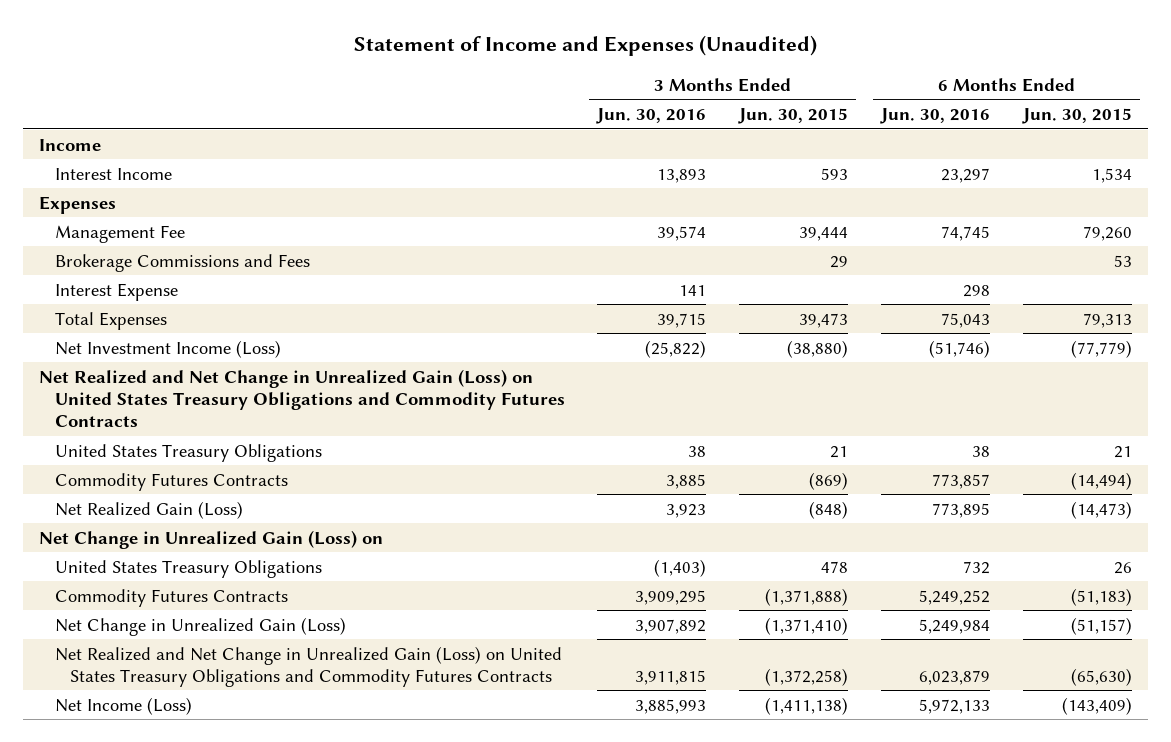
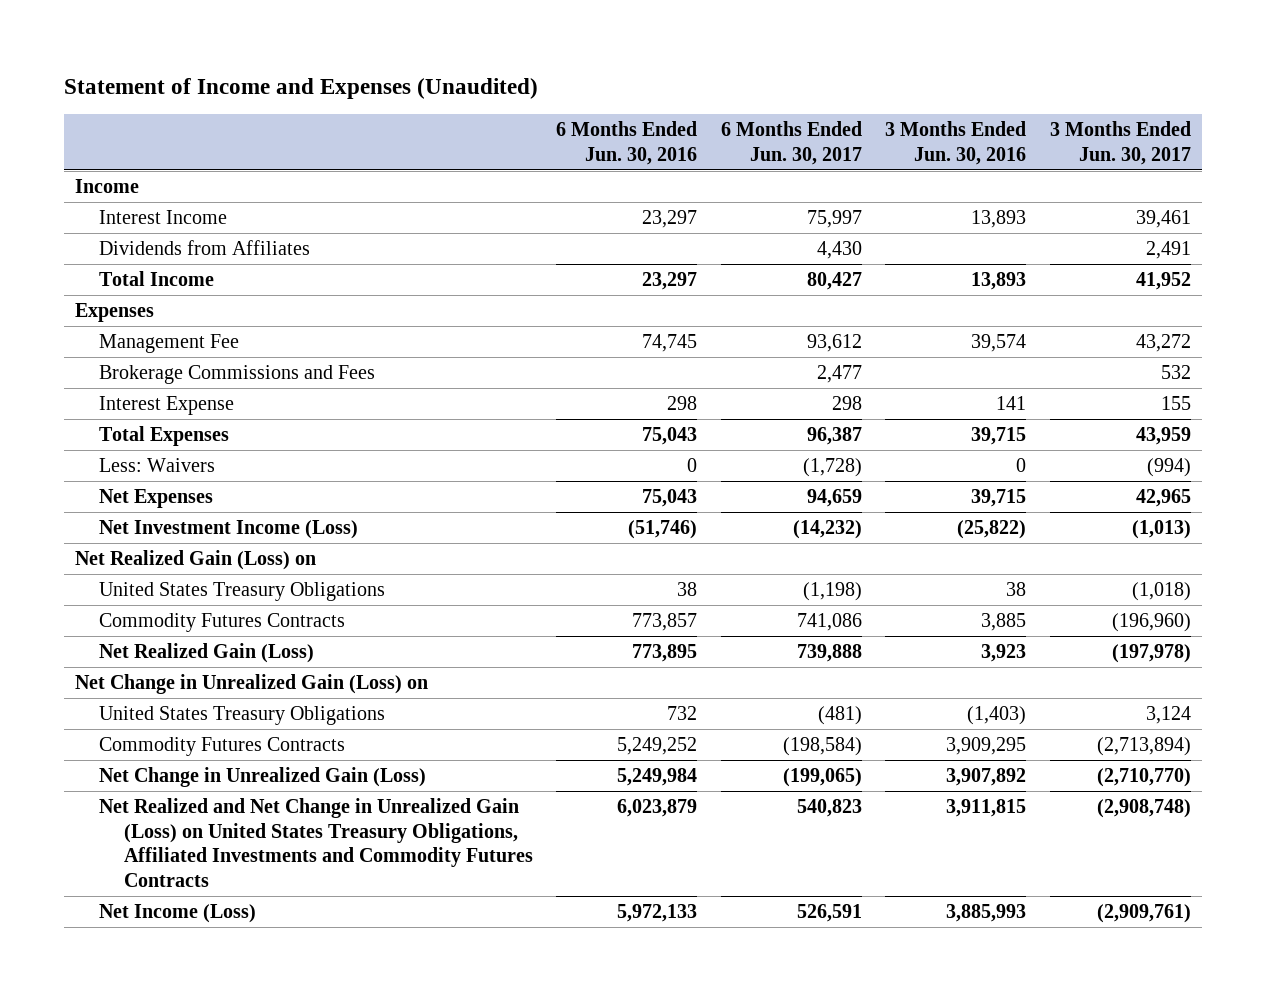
[738,108,849,125] Jun. 30, 2015 -> none
[1021,108,1132,125] Jun. 30, 2015 -> none
none -> [720,120,862,165] 6 Months Ended Jun. 30, 2017
none -> [1049,120,1191,165] 3 Months Ended Jun. 30, 2017
none -> [99,239,311,255] Dividends from Affiliates
none -> [99,270,215,286] Total Income
none -> [99,457,216,472] Less: Waivers
none -> [99,488,214,508] Net Expenses
[39,368,565,427] Net Realized and Net Change in Unrealized Gain (Loss) on United States Treasury Obligations and Commodity Futures Contracts -> none
none -> [75,549,317,570] Net Realized Gain (Loss) on
[54,645,562,687] Net Realized and Net Change in Unrealized Gain (Loss) on United States Treasury Obligations and Commodity Futures Contracts -> [99,797,533,887] Net Realized and Net Change in Unrealized Gain (Loss) on United States Treasury Obligations, Affiliated Investments and Commodity Futures Contracts

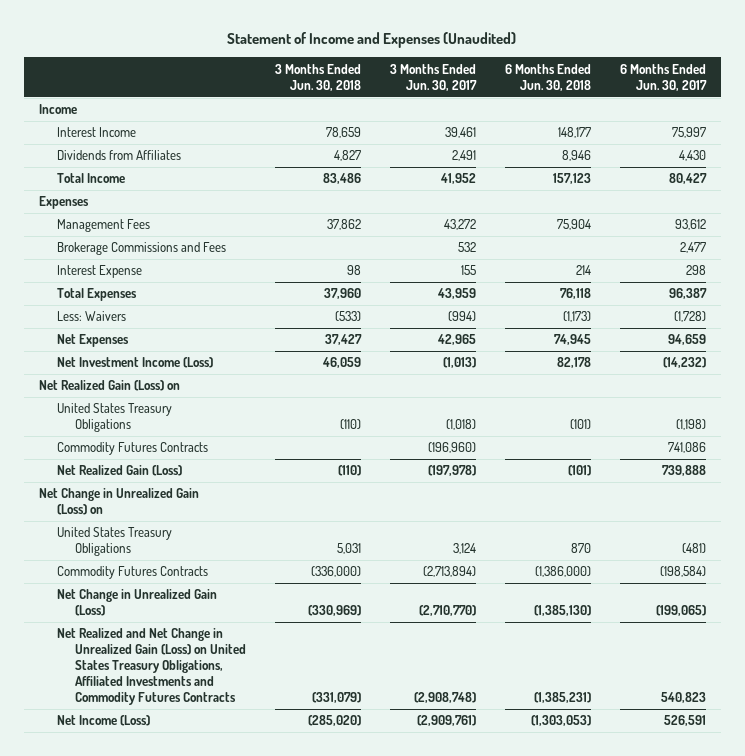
[556,120,698,165] 6 Months Ended Jun. 30, 2016 -> none
[885,120,1027,165] 3 Months Ended Jun. 30, 2016 -> none
none -> [274,63,361,91] 3 Months Ended Jun. 30, 2018
none -> [505,63,592,91] 6 Months Ended Jun. 30, 2018
[99,333,240,353] Management Fee -> [56,219,150,233] Management Fees

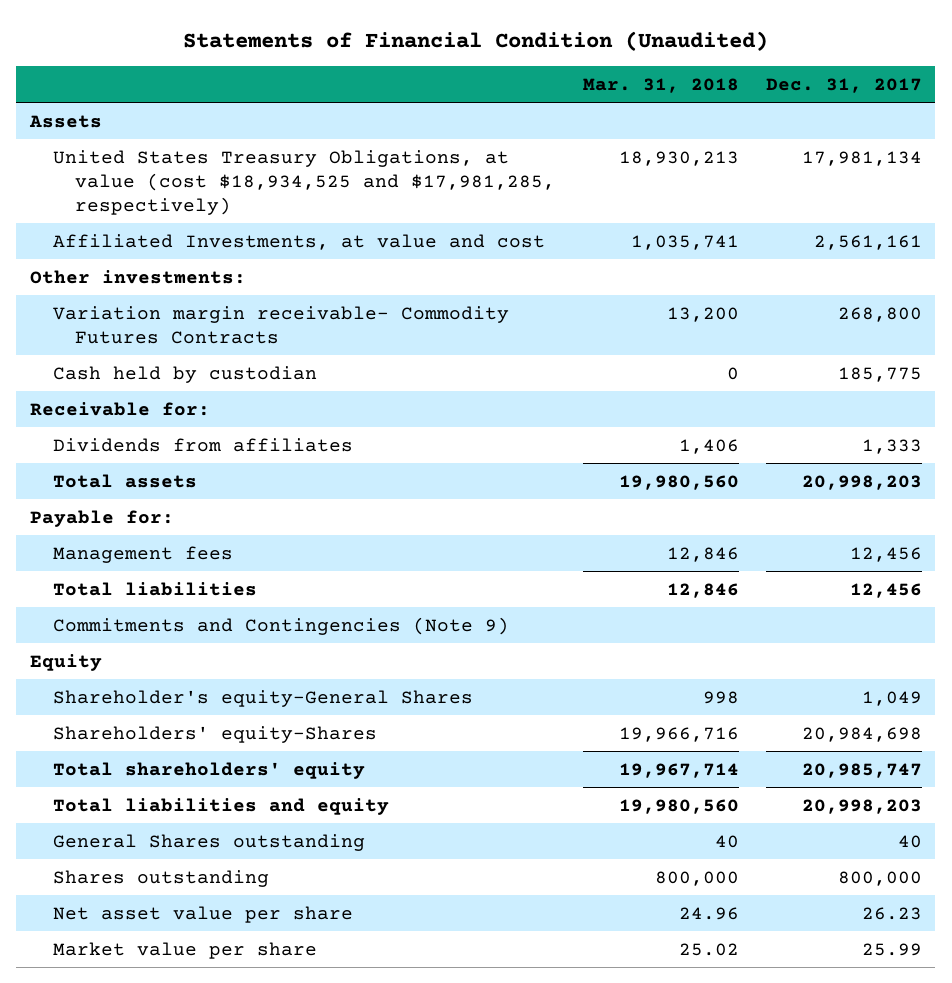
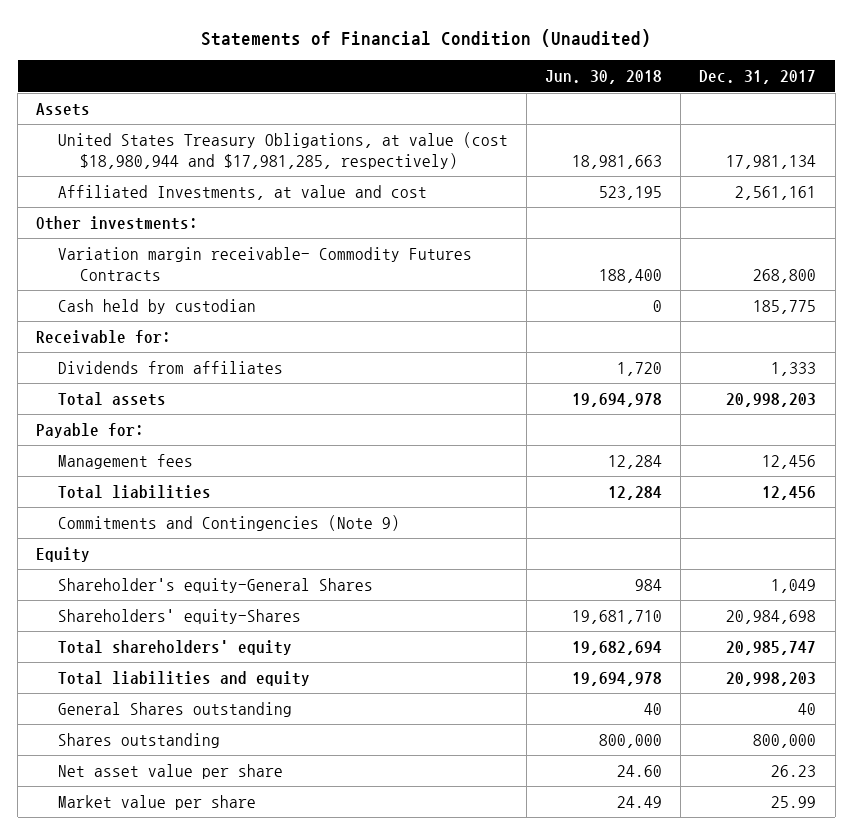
[582,78,739,94] Mar. 31, 2018 -> none
none -> [545,70,663,85] Jun. 30, 2018
[52,149,556,215] United States Treasury Obligations, at value (cost $18,934,525 and $17,981,285, respectively) -> [58,132,509,169] United States Treasury Obligations, at value (cost $18,980,944 and $17,981,285, respectively)

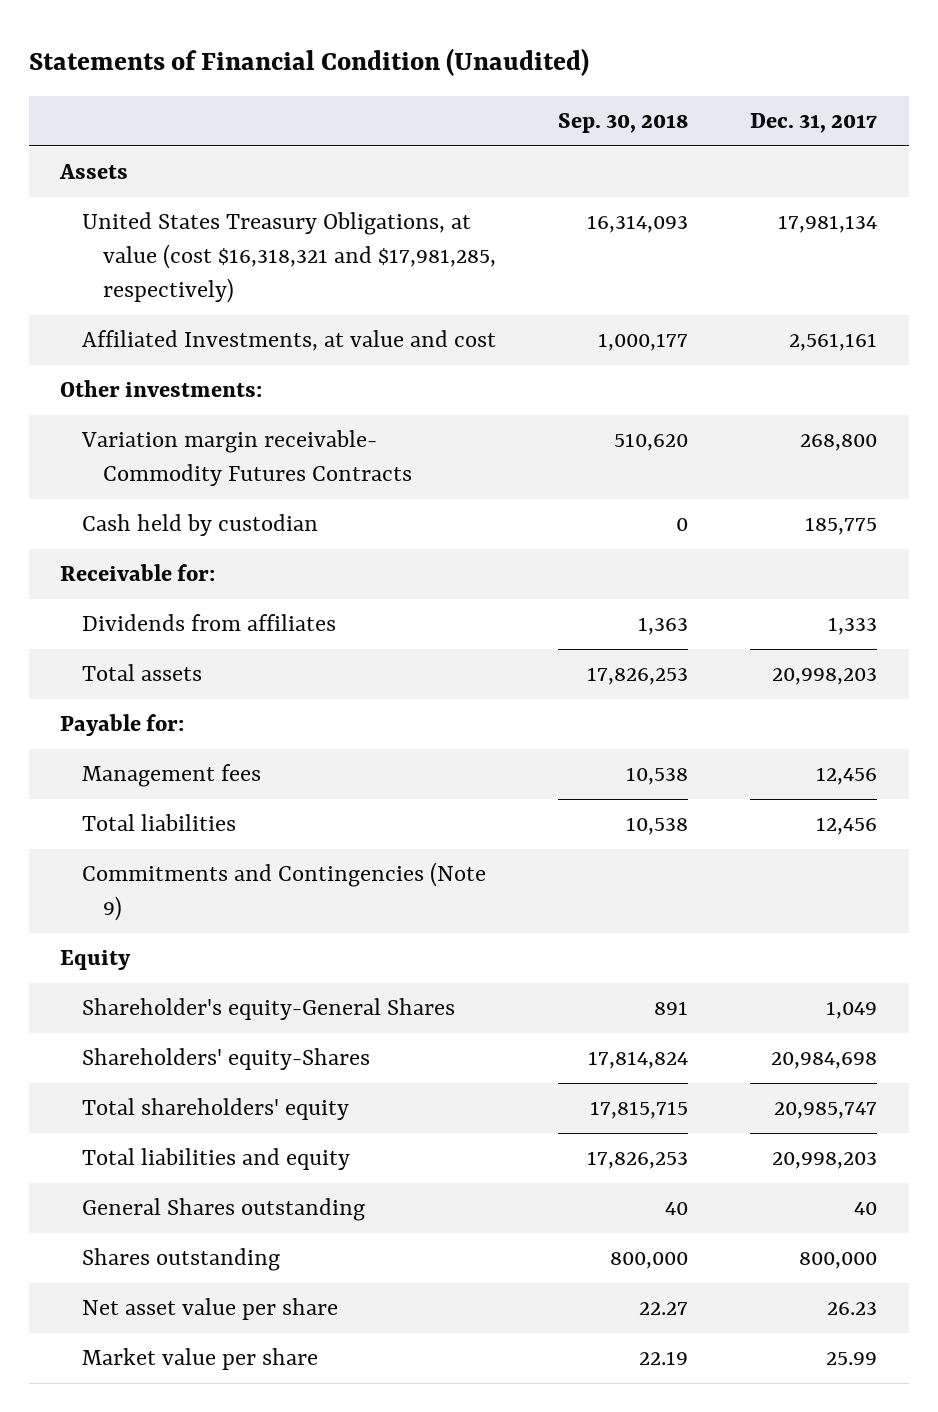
[545,70,663,85] Jun. 30, 2018 -> none
none -> [558,113,689,134] Sep. 30, 2018
[58,132,509,169] United States Treasury Obligations, at value (cost $18,980,944 and $17,981,285, respectively) -> [81,212,496,304] United States Treasury Obligations, at value (cost $16,318,321 and $17,981,285, respectively)

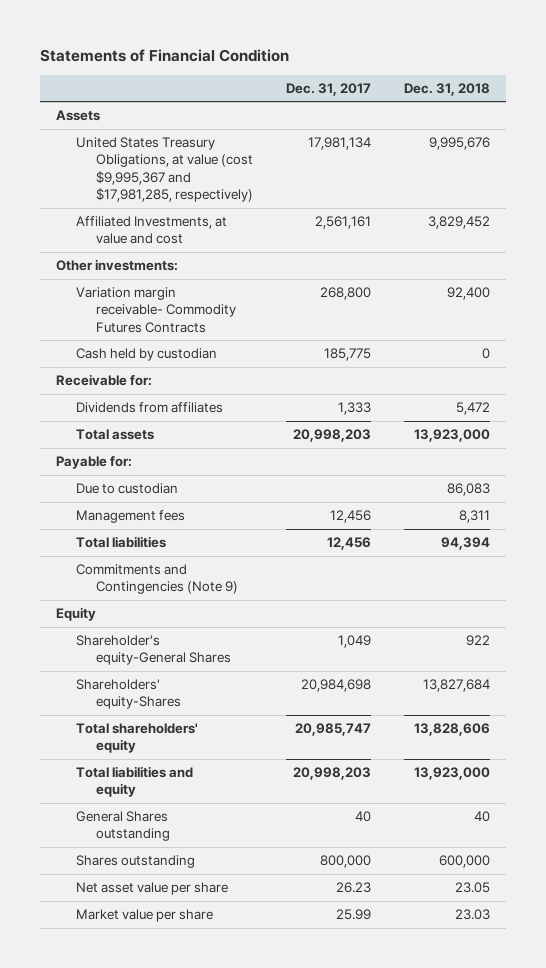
[29,47,590,76] Statements of Financial Condition (Unaudited) -> [39,48,289,62] Statements of Financial Condition
[558,113,689,134] Sep. 30, 2018 -> none
none -> [403,82,490,96] Dec. 31, 2018
[81,212,496,304] United States Treasury Obligations, at value (cost $16,318,321 and $17,981,285, respectively) -> [76,137,254,203] United States Treasury Obligations, at value (cost $9,995,367 and $17,981,285, respectively)
none -> [76,483,179,495] Due to custodian

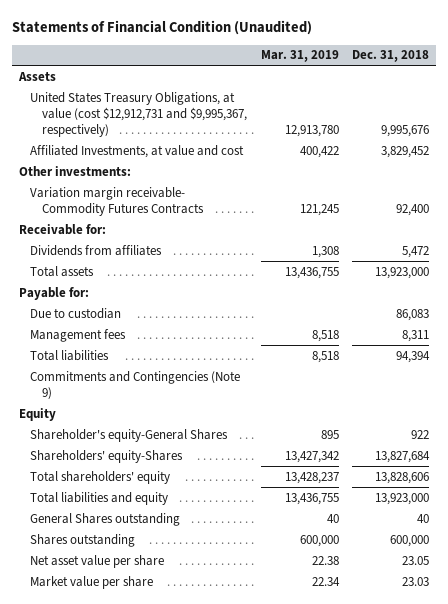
[39,48,289,62] Statements of Financial Condition -> [12,19,313,35] Statements of Financial Condition (Unaudited)
[285,82,371,96] Dec. 31, 2017 -> none
none -> [260,50,339,63] Mar. 31, 2019
[76,137,254,203] United States Treasury Obligations, at value (cost $9,995,367 and $17,981,285, respectively) -> [30,91,248,138] United States Treasury Obligations, at value (cost $12,912,731 and $9,995,367, respectively)
[76,348,218,362] Cash held by custodian -> none

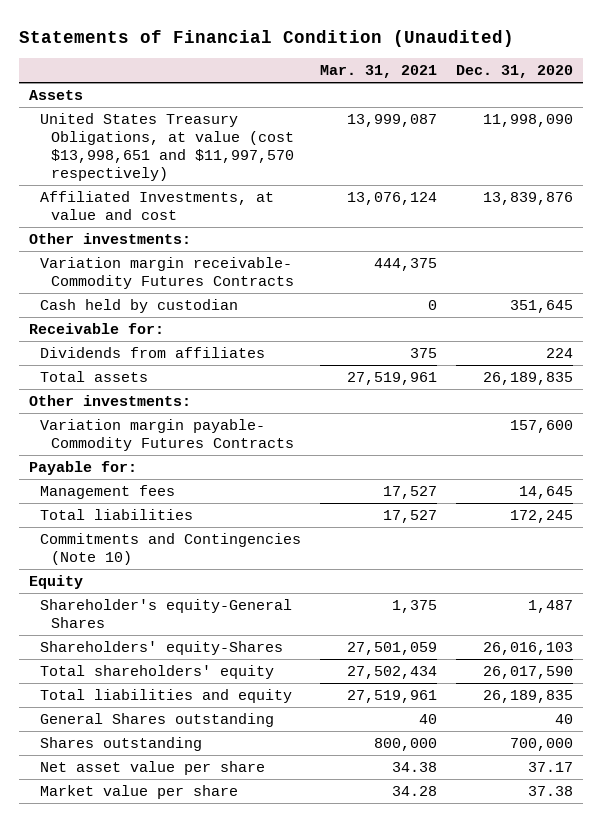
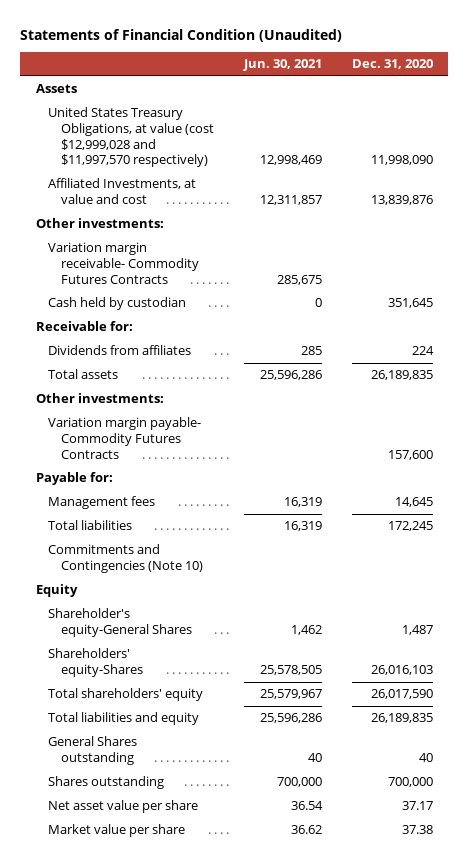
[320,65,438,79] Mar. 31, 2021 -> none
none -> [243,59,323,72] Jun. 30, 2021
[39,113,294,182] United States Treasury Obligations, at value (cost $13,998,651 and $11,997,570 respectively) -> [48,107,214,168] United States Treasury Obligations, at value (cost $12,999,028 and $11,997,570 respectively)

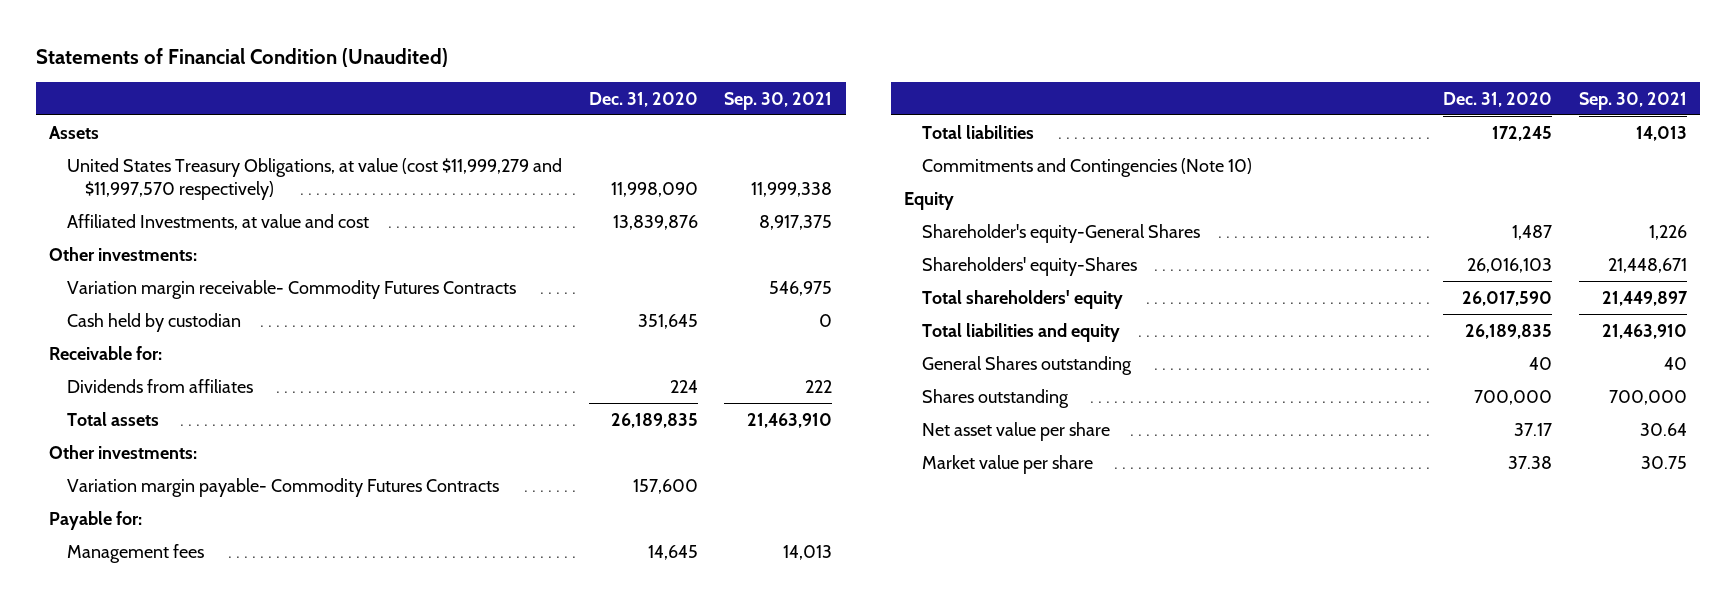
[243,59,323,72] Jun. 30, 2021 -> none
none -> [724,91,833,110] Sep. 30, 2021
[48,107,214,168] United States Treasury Obligations, at value (cost $12,999,028 and $11,997,570 respectively) -> [67,157,563,200] United States Treasury Obligations, at value (cost $11,999,279 and $11,997,570 respectively)

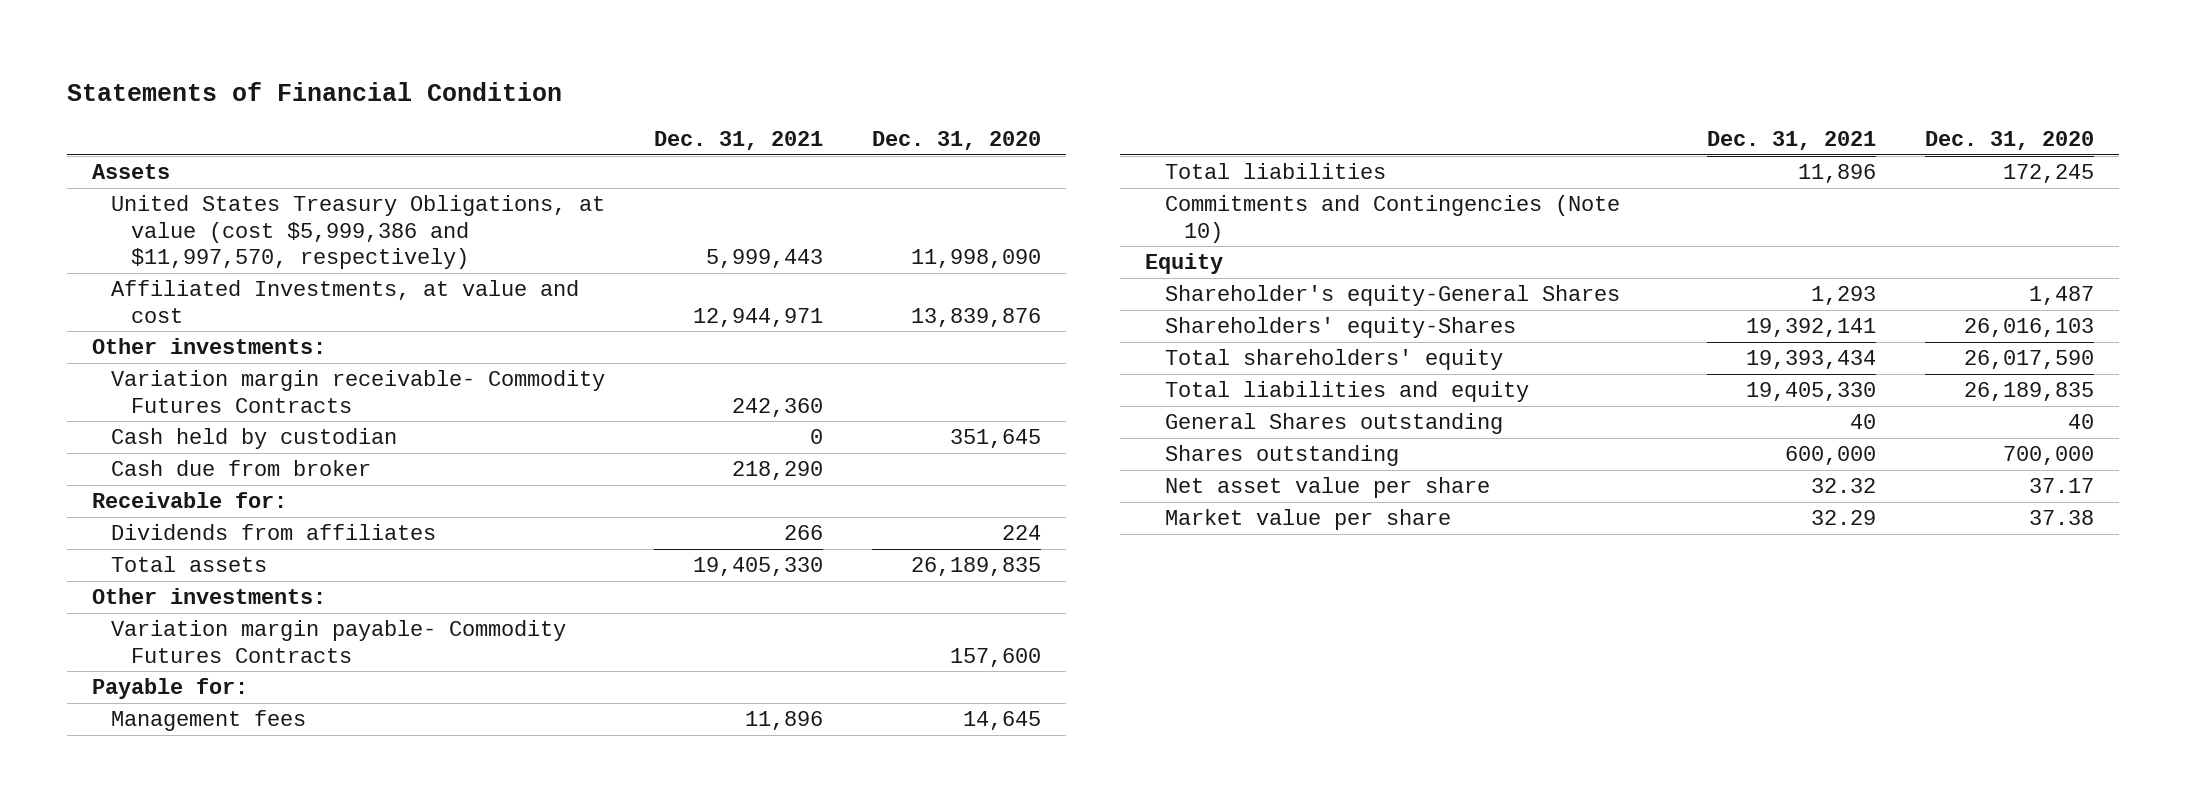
[35,47,448,67] Statements of Financial Condition (Unaudited) -> [67,81,563,101] Statements of Financial Condition
[724,91,833,110] Sep. 30, 2021 -> none
none -> [654,130,824,150] Dec. 31, 2021
[67,157,563,200] United States Treasury Obligations, at value (cost $11,999,279 and $11,997,570 respectively) -> [111,195,606,270] United States Treasury Obligations, at value (cost $5,999,386 and $11,997,570, respectively)
none -> [111,460,372,477] Cash due from broker

